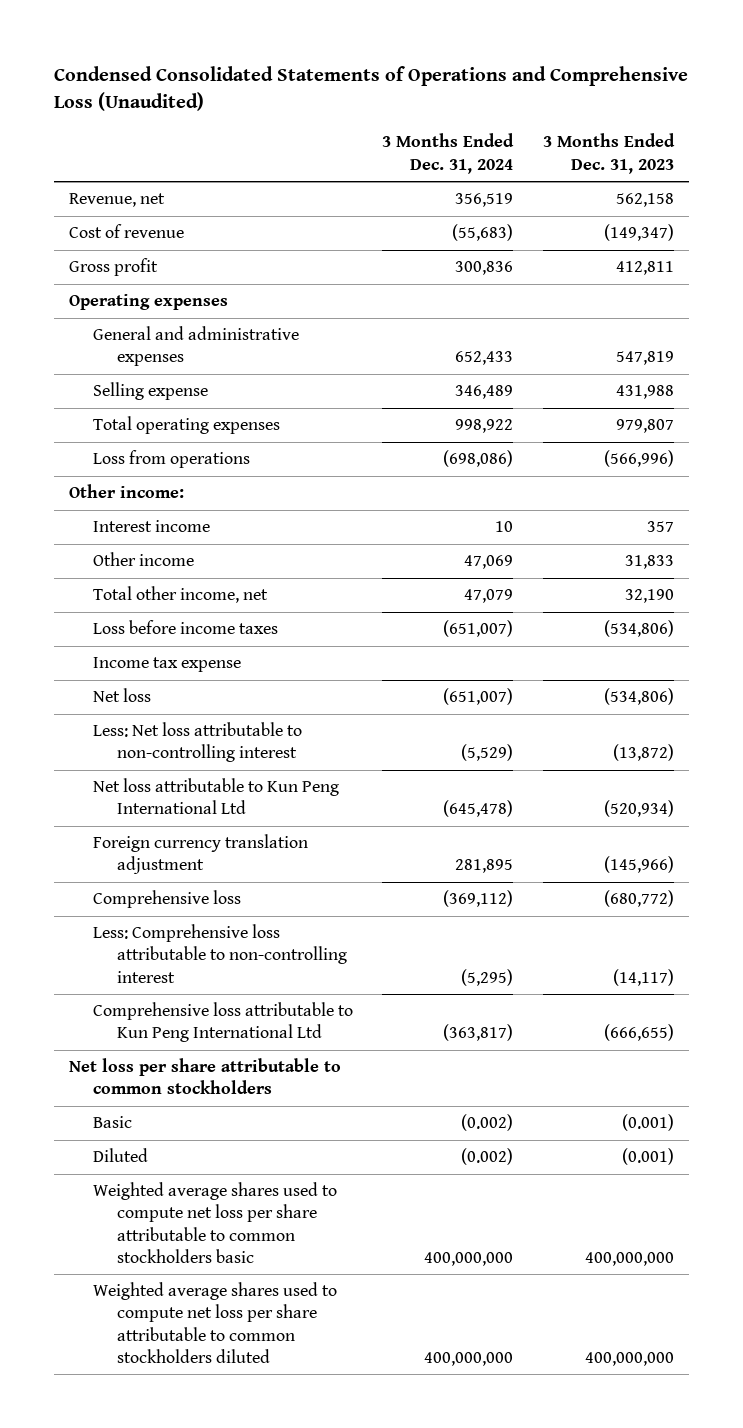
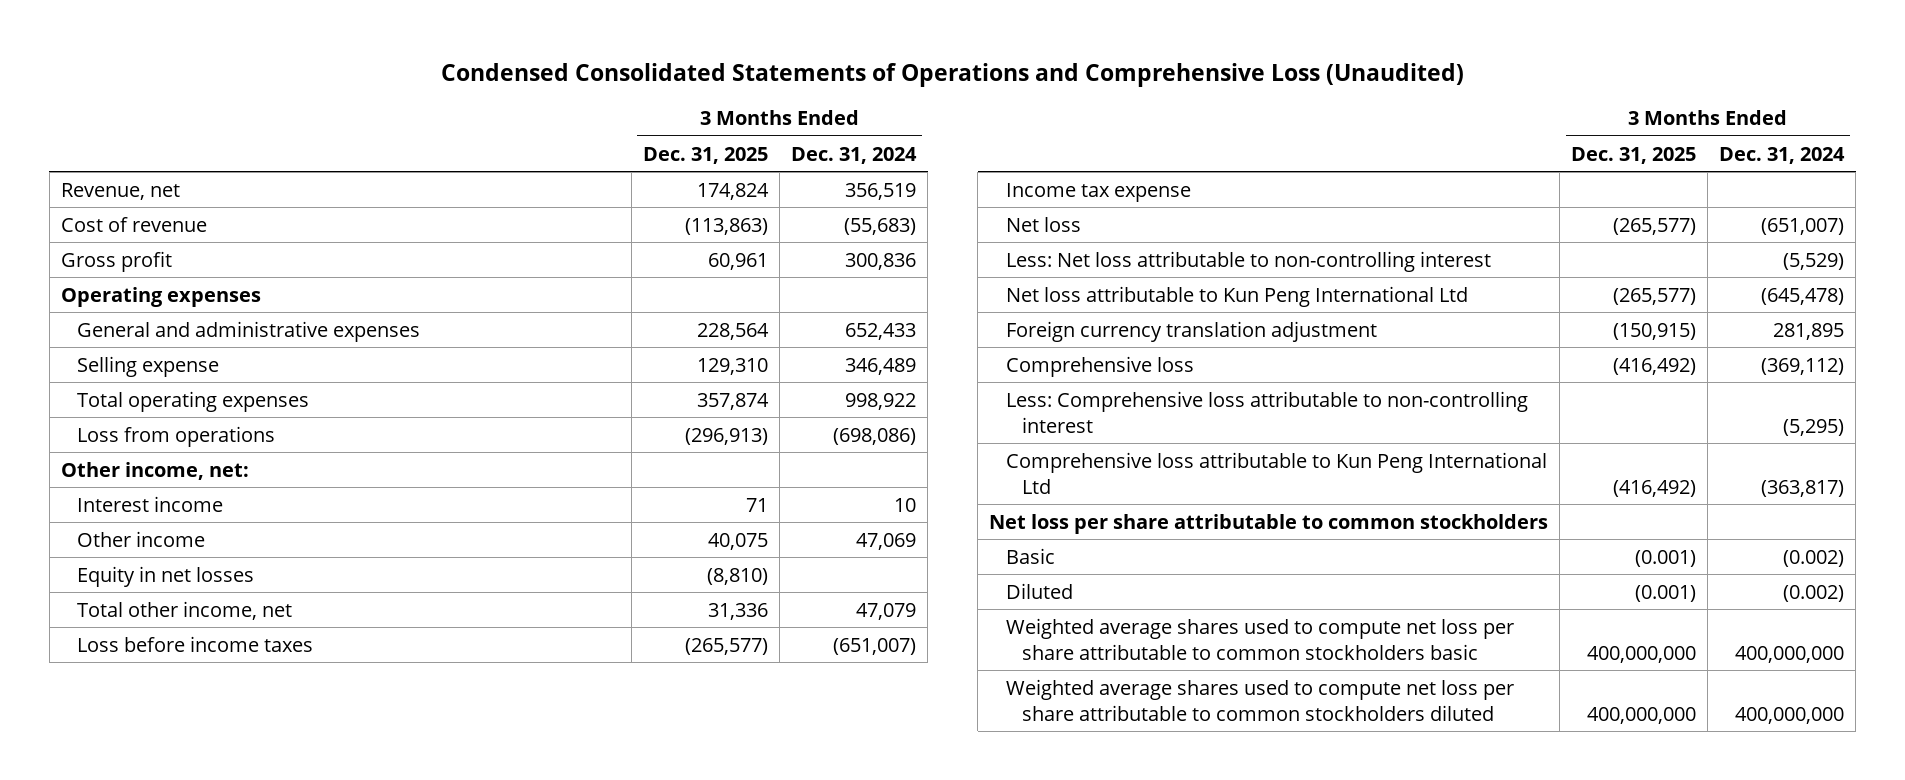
[543,133,676,174] 3 Months Ended Dec. 31, 2023 -> none
none -> [643,146,769,164] Dec. 31, 2025
[68,484,184,499] Other income: -> [60,461,249,480] Other income, net:
none -> [77,565,255,587] Equity in net losses

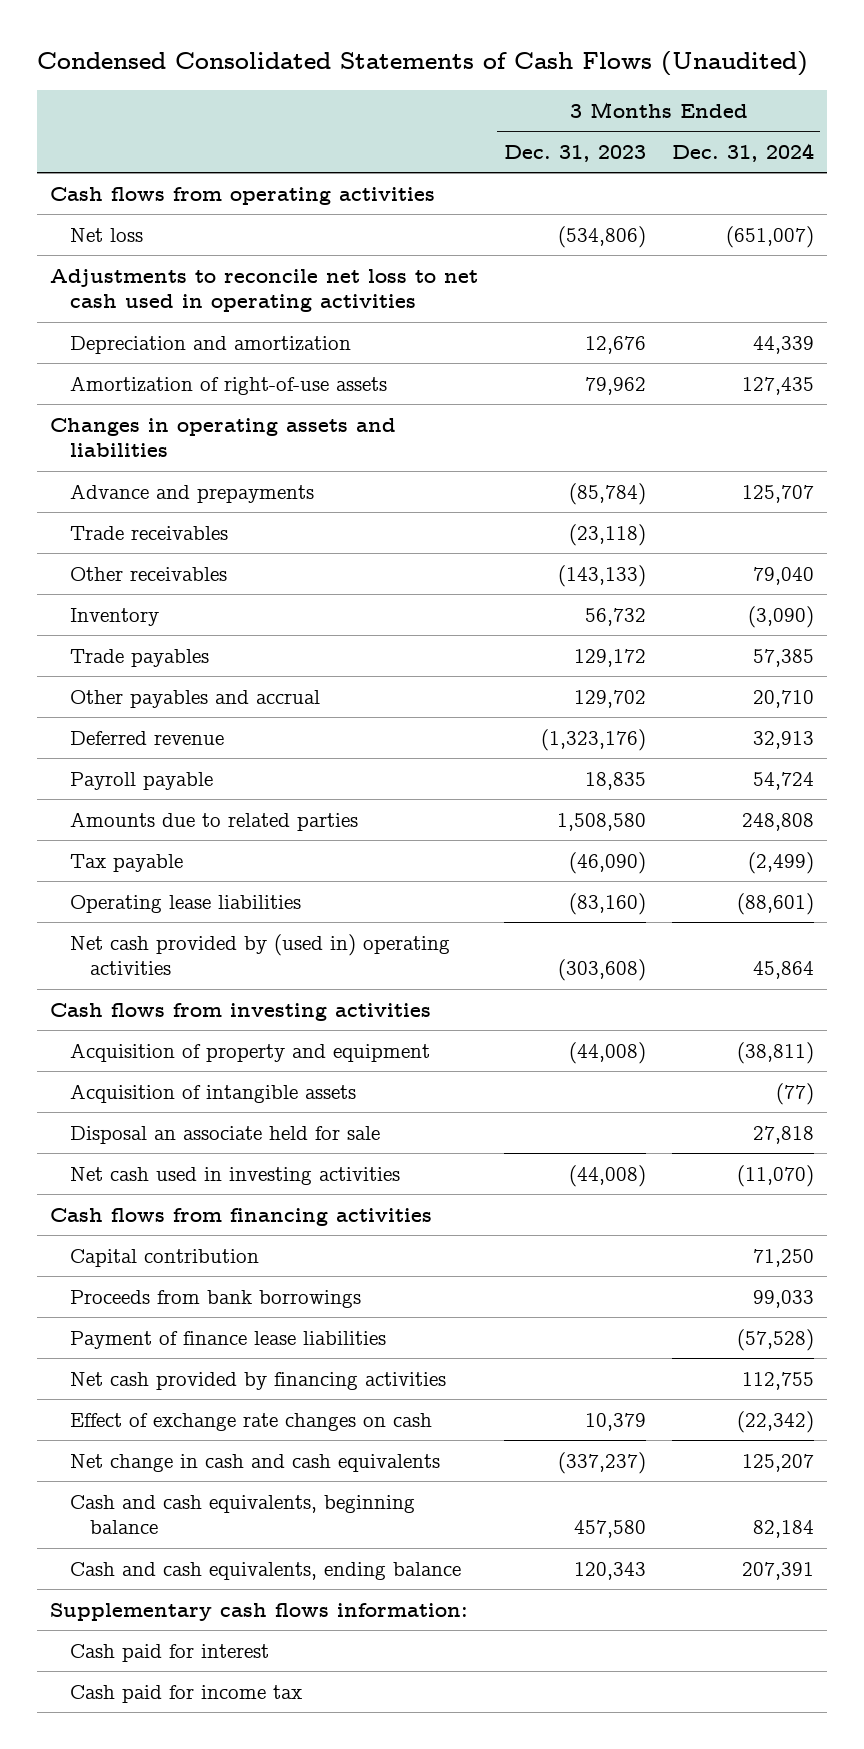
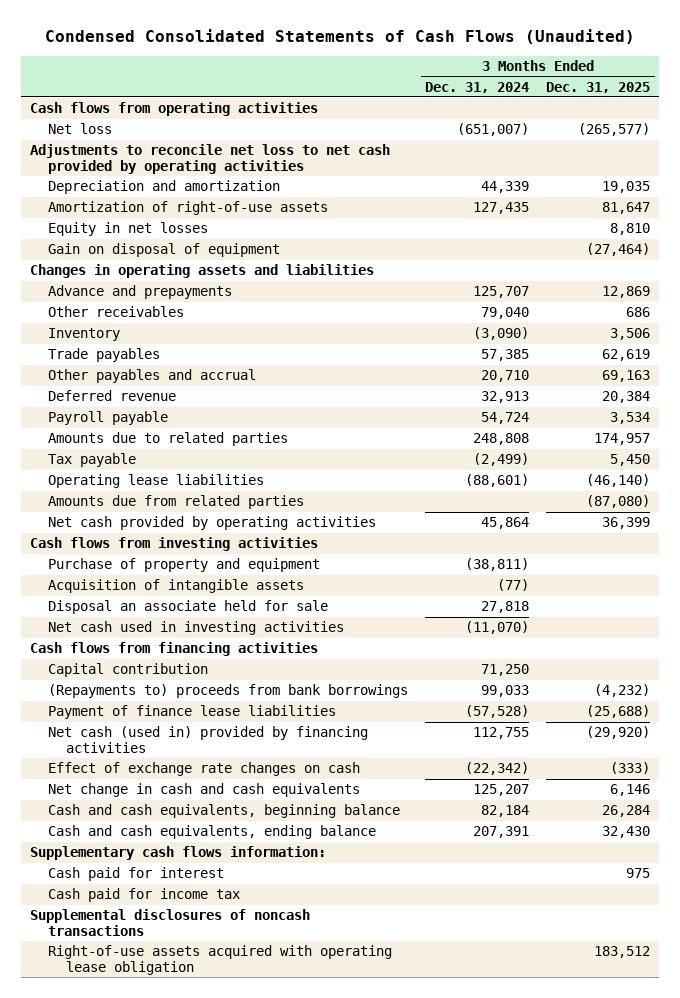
[503,144,646,162] Dec. 31, 2023 -> none
none -> [546,81,651,93] Dec. 31, 2025
[49,268,478,313] Adjustments to reconcile net loss to net cash used in operating activities -> [29,144,390,174] Adjustments to reconcile net loss to net cash provided by operating activities
none -> [47,222,208,237] Equity in net losses
none -> [47,243,280,258] Gain on disposal of equipment
[69,525,228,540] Trade receivables -> none
none -> [47,495,304,510] Amounts due from related parties
[69,933,450,976] Net cash provided by (used in) operating activities -> [47,516,376,531] Net cash provided by operating activities
[69,1042,430,1062] Acquisition of property and equipment -> [47,558,320,573] Purchase of property and equipment
[69,1289,361,1308] Proceeds from bank borrowings -> [47,684,408,699] (Repayments to) proceeds from bank borrowings
[69,1371,446,1390] Net cash provided by financing activities -> [47,726,368,753] Net cash (used in) provided by financing activities
none -> [29,909,310,936] Supplemental disclosures of noncash transactions
none -> [47,945,392,975] Right-of-use assets acquired with operating lease obligation

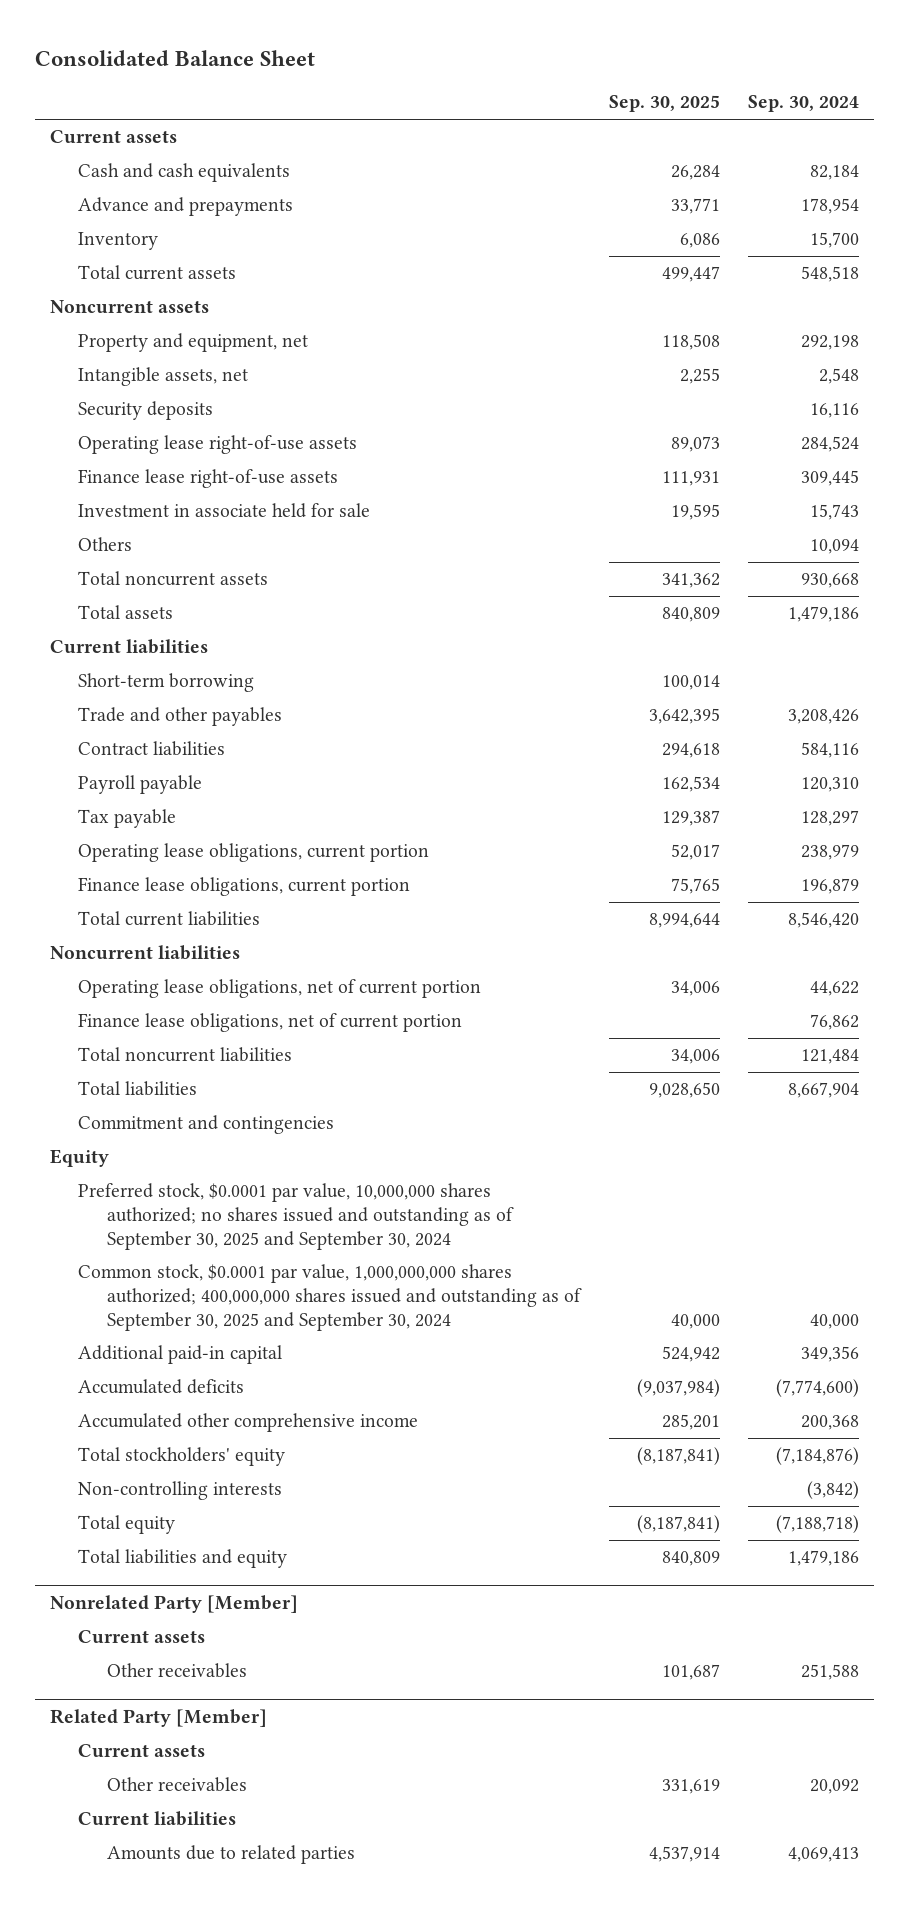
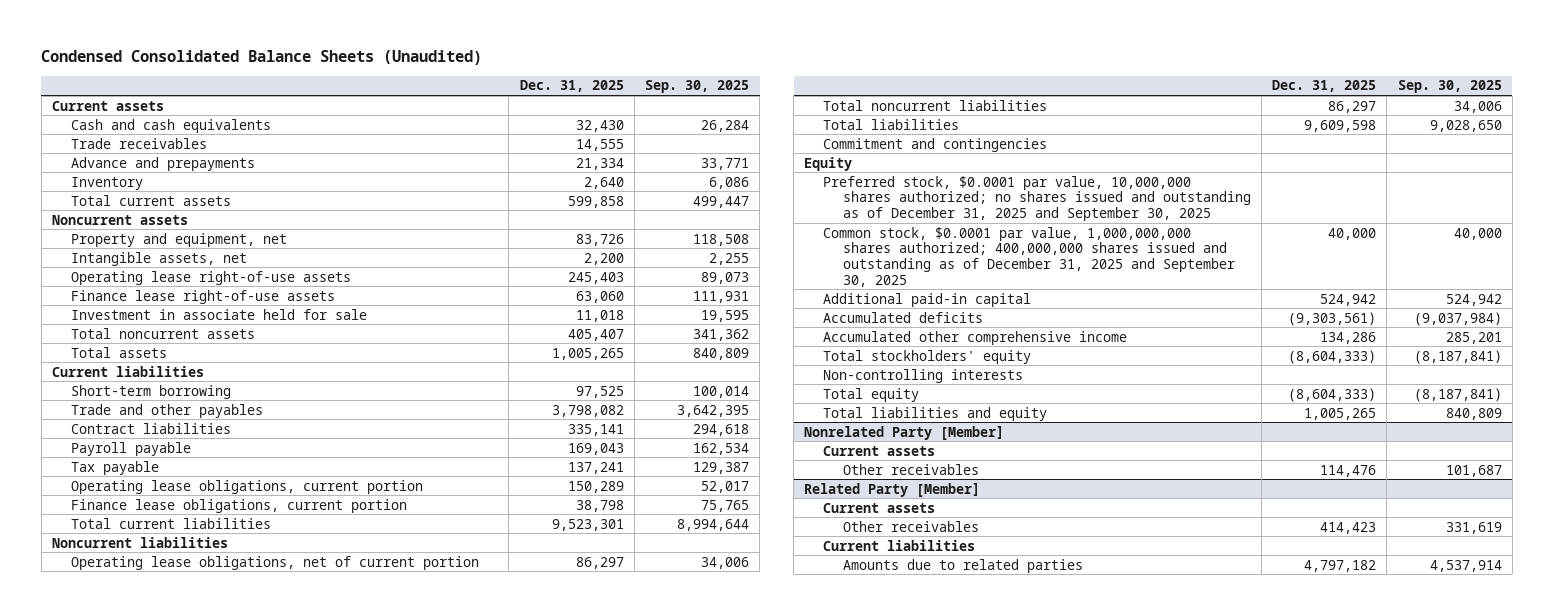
[35,49,316,66] Consolidated Balance Sheet -> [41,50,483,66] Condensed Consolidated Balance Sheets (Unaudited)
[748,95,860,113] Sep. 30, 2024 -> none
none -> [519,80,624,93] Dec. 31, 2025
none -> [71,137,208,149] Trade receivables
[78,401,214,421] Security deposits -> none
[78,537,133,552] Others -> none
[78,1013,463,1033] Finance lease obligations, net of current portion -> none
[78,1183,515,1250] Preferred stock, $0.0001 par value, 10,000,000 shares authorized; no shares issued and outstanding as of September 30, 2025 and September 30, 2024 -> [823,175,1251,221] Preferred stock, $0.0001 par value, 10,000,000 shares authorized; no shares issued and outstanding as of December 31, 2025 and September 30, 2025
[78,1264,583,1331] Common stock, $0.0001 par value, 1,000,000,000 shares authorized; 400,000,000 shares issued and outstanding as of September 30, 2025 and September 30, 2024 -> [823,226,1235,287] Common stock, $0.0001 par value, 1,000,000,000 shares authorized; 400,000,000 shares issued and outstanding as of December 31, 2025 and September 30, 2025

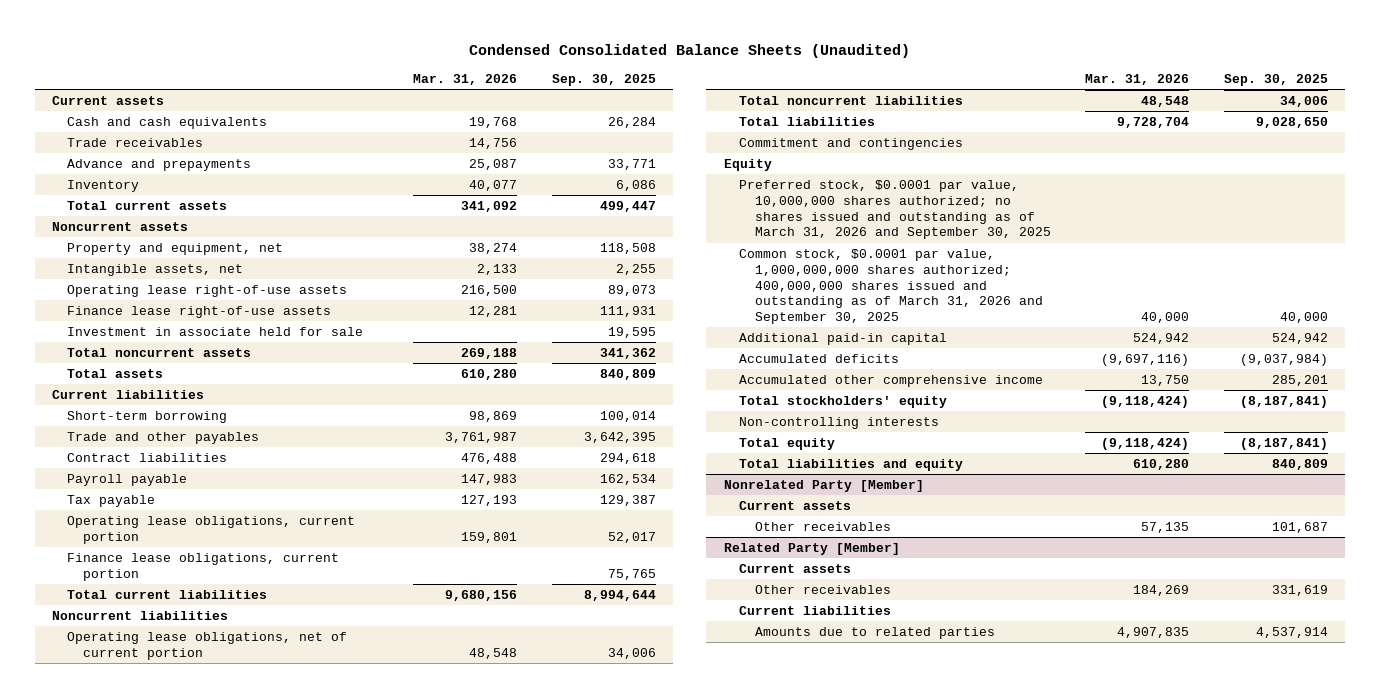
[519,80,624,93] Dec. 31, 2025 -> none
none -> [413,74,518,86] Mar. 31, 2026
[823,175,1251,221] Preferred stock, $0.0001 par value, 10,000,000 shares authorized; no shares issued and outstanding as of December 31, 2025 and September 30, 2025 -> [739,179,1051,240] Preferred stock, $0.0001 par value, 10,000,000 shares authorized; no shares issued and outstanding as of March 31, 2026 and September 30, 2025
[823,226,1235,287] Common stock, $0.0001 par value, 1,000,000,000 shares authorized; 400,000,000 shares issued and outstanding as of December 31, 2025 and September 30, 2025 -> [739,248,1043,325] Common stock, $0.0001 par value, 1,000,000,000 shares authorized; 400,000,000 shares issued and outstanding as of March 31, 2026 and September 30, 2025

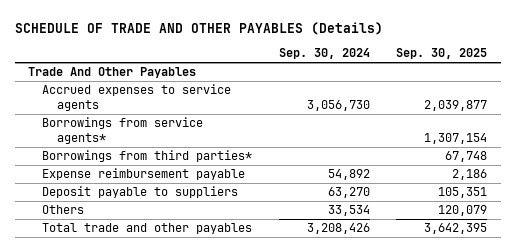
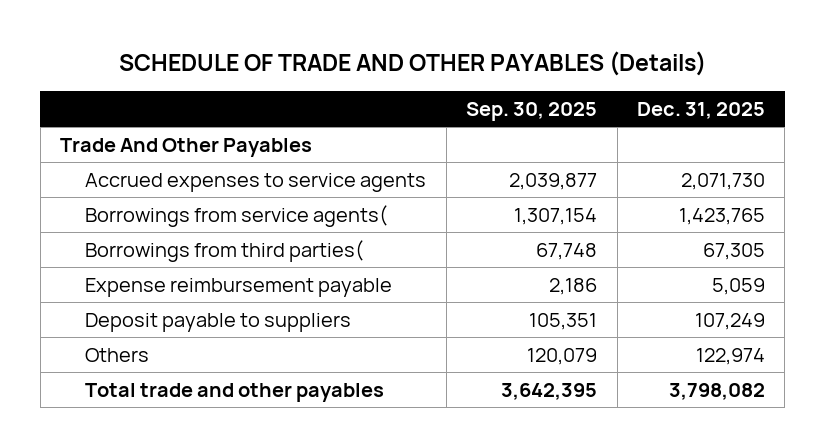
[278,48,370,60] Sep. 30, 2024 -> none
none -> [636,101,765,119] Dec. 31, 2025
[42,117,204,144] Borrowings from service agents* -> [85,204,389,227] Borrowings from service agents(
[42,150,253,163] Borrowings from third parties* -> [85,239,365,262] Borrowings from third parties(

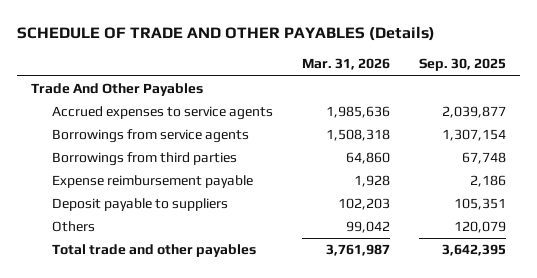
[636,101,765,119] Dec. 31, 2025 -> none
none -> [301,58,390,71] Mar. 31, 2026
[85,204,389,227] Borrowings from service agents( -> [51,129,249,144] Borrowings from service agents
[85,239,365,262] Borrowings from third parties( -> [51,152,237,167] Borrowings from third parties

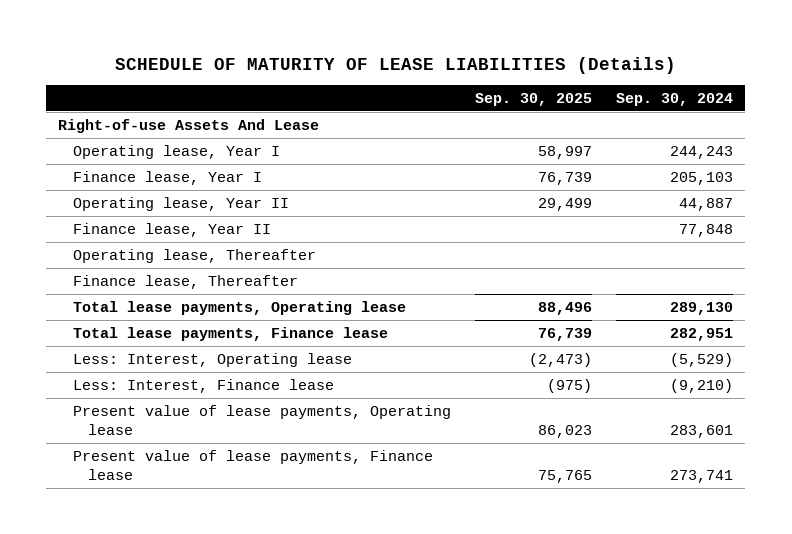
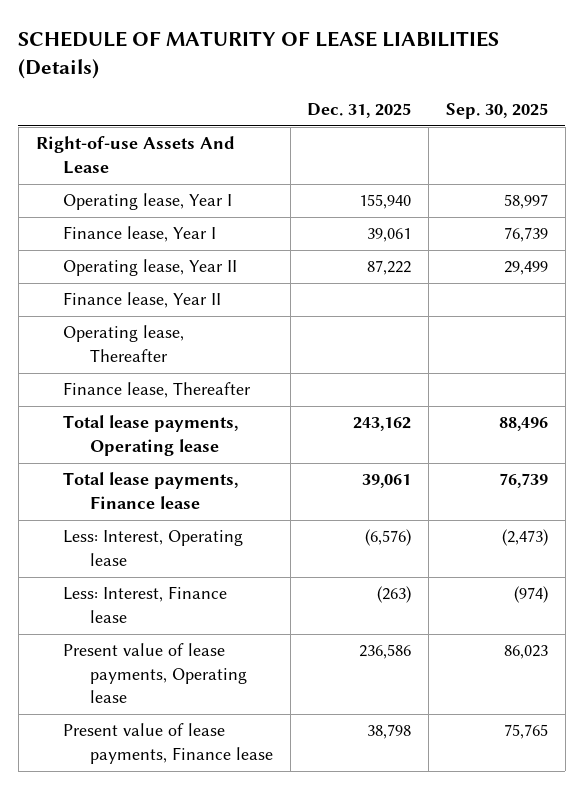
[616,92,734,106] Sep. 30, 2024 -> none
none -> [307,103,412,119] Dec. 31, 2025
[547,379,593,394] (975) -> [513,586,548,604] (974)

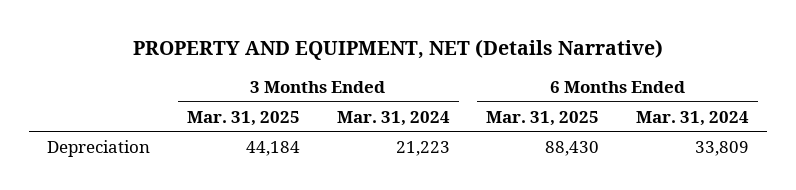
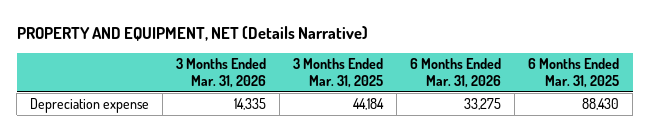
[336,110,450,126] Mar. 31, 2024 -> none
[635,110,749,126] Mar. 31, 2024 -> none
none -> [176,58,267,88] 3 Months Ended Mar. 31, 2026
none -> [410,58,502,88] 6 Months Ended Mar. 31, 2026
[47,139,151,157] Depreciation -> [30,98,150,114] Depreciation expense

